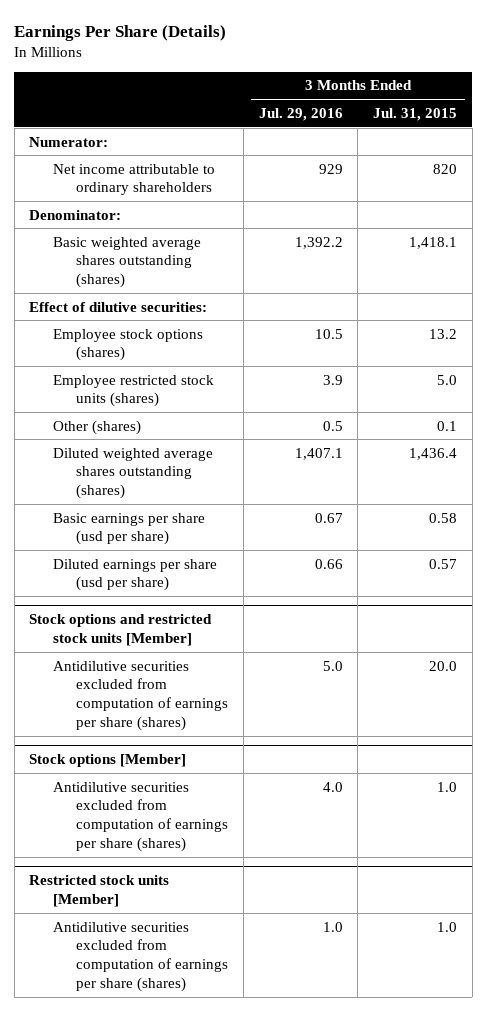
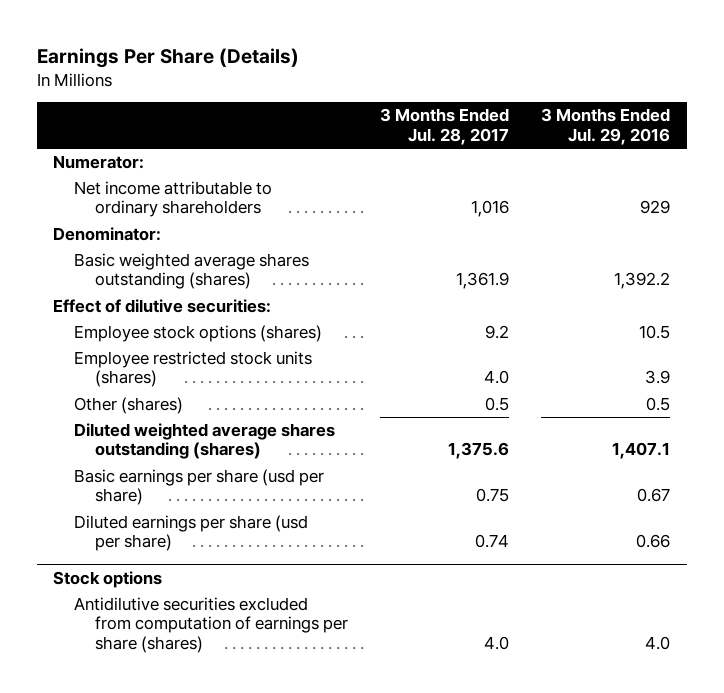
[373,107,458,121] Jul. 31, 2015 -> none
none -> [380,108,510,145] 3 Months Ended Jul. 28, 2017
[29,613,213,646] Stock options and restricted stock units [Member] -> none
[52,660,229,732] Antidilutive securities excluded from computation of earnings per share (shares) -> none
[29,753,187,767] Stock options [Member] -> [53,570,163,588] Stock options
[29,874,170,907] Restricted stock units [Member] -> none
[52,921,229,993] Antidilutive securities excluded from computation of earnings per share (shares) -> none

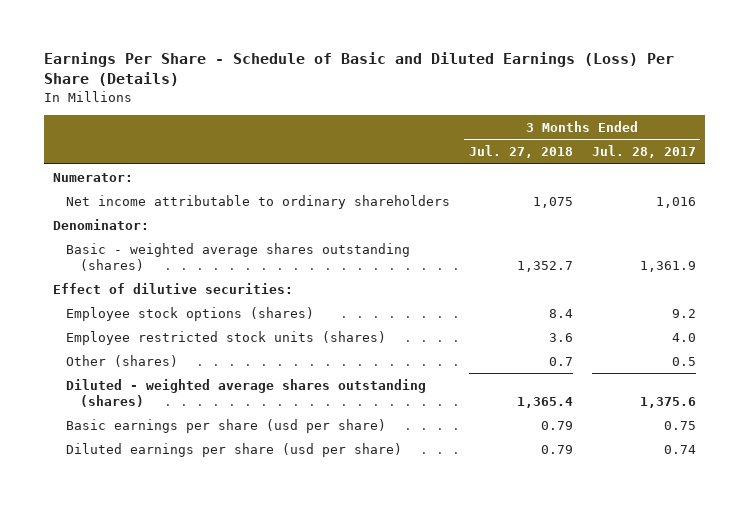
[37,48,300,69] Earnings Per Share (Details) -> [43,52,674,87] Earnings Per Share - Schedule of Basic and Diluted Earnings (Loss) Per Share (Details)
[541,108,671,145] 3 Months Ended Jul. 29, 2016 -> none
none -> [469,145,574,159] Jul. 27, 2018
[74,252,310,290] Basic weighted average shares outstanding (shares) -> [66,242,411,271] Basic - weighted average shares outstanding (shares)
[74,422,336,460] Diluted weighted average shares outstanding (shares) -> [66,378,427,407] Diluted - weighted average shares outstanding (shares)
[53,570,163,588] Stock options -> none
[74,596,348,653] Antidilutive securities excluded from computation of earnings per share (shares) -> none

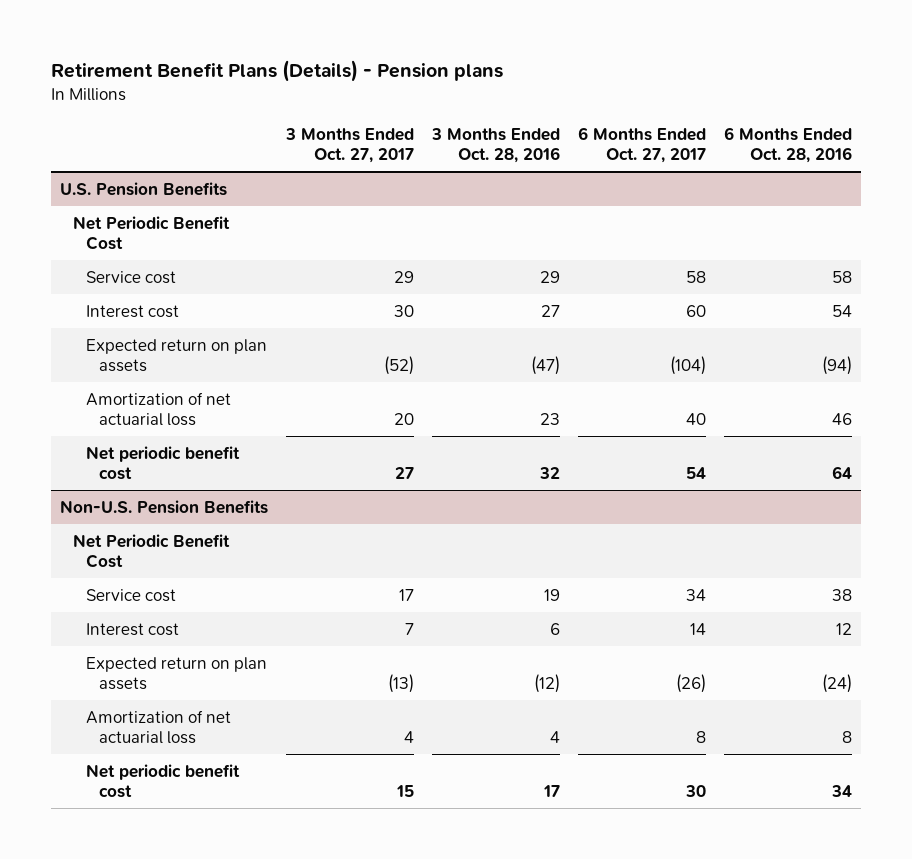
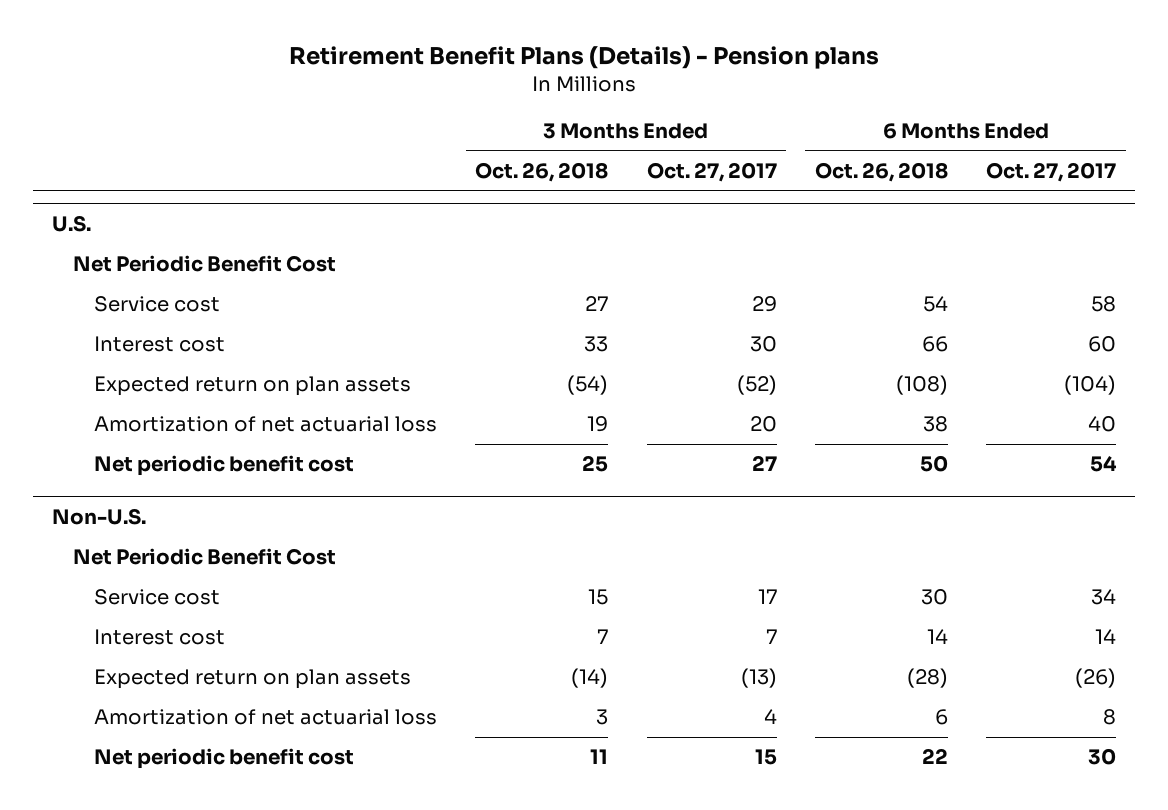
[430,128,560,164] 3 Months Ended Oct. 28, 2016 -> none
[723,127,852,164] 6 Months Ended Oct. 28, 2016 -> none
none -> [475,161,609,182] Oct. 26, 2018
none -> [815,161,949,182] Oct. 26, 2018
[59,181,227,196] U.S. Pension Benefits -> [51,215,91,233] U.S.
[59,499,268,514] Non-U.S. Pension Benefits -> [51,508,146,526] Non-U.S.

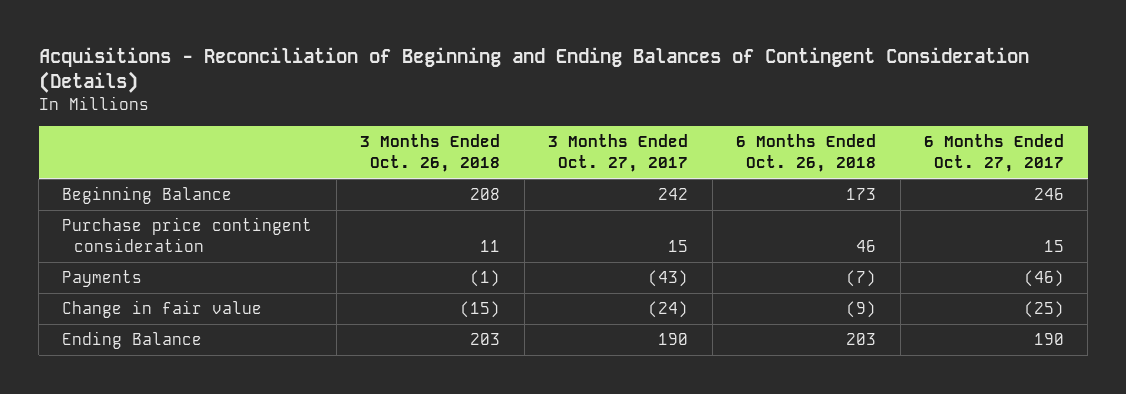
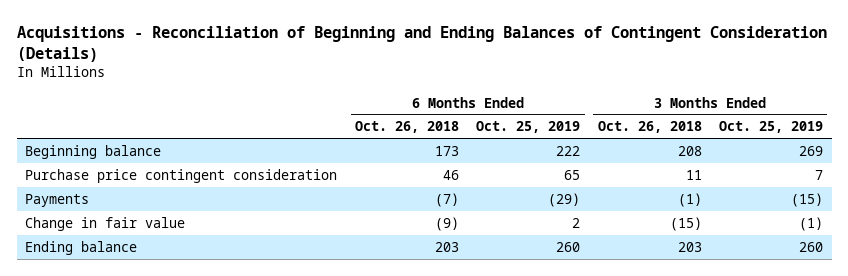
[548,134,689,173] 3 Months Ended Oct. 27, 2017 -> none
[924,134,1065,173] 6 Months Ended Oct. 27, 2017 -> none
none -> [476,121,581,134] Oct. 25, 2019
none -> [718,121,823,134] Oct. 25, 2019
[62,186,233,205] Beginning Balance -> [25,144,162,159] Beginning balance
[62,331,203,350] Ending Balance -> [25,240,138,255] Ending balance

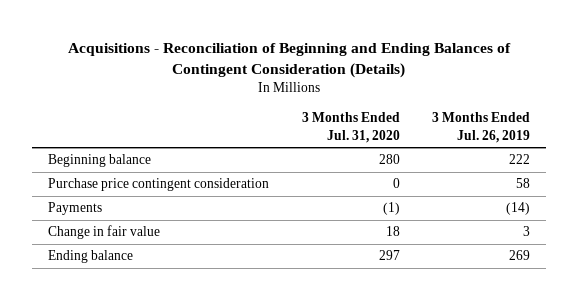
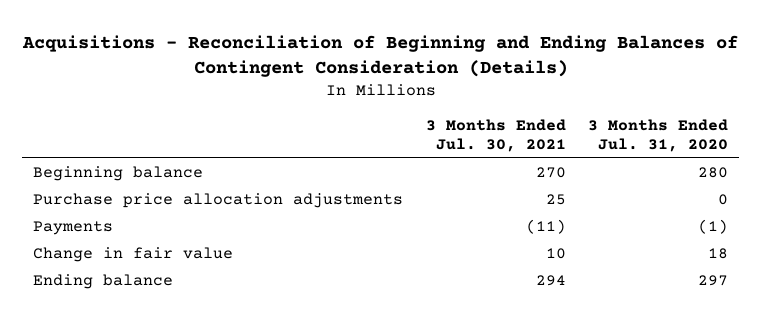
[432,112,531,143] 3 Months Ended Jul. 26, 2019 -> none
none -> [425,118,566,153] 3 Months Ended Jul. 30, 2021
[47,178,269,192] Purchase price contingent consideration -> [33,193,404,209] Purchase price allocation adjustments

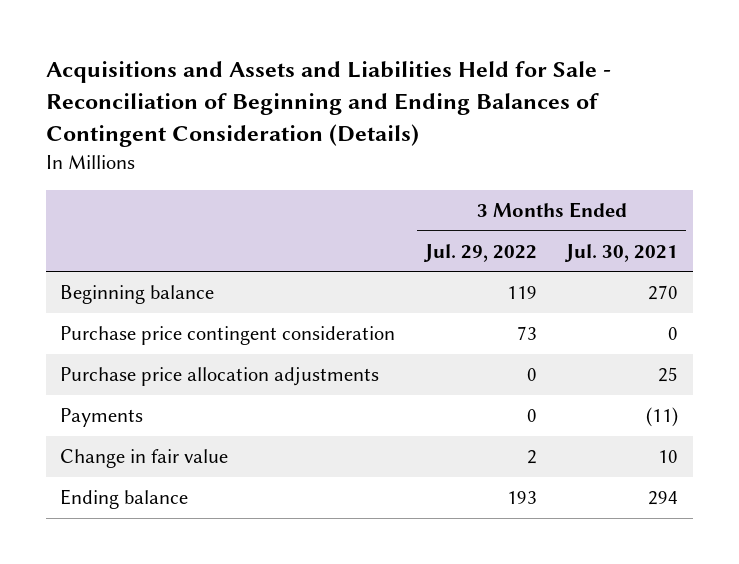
[21,34,738,78] Acquisitions - Reconciliation of Beginning and Ending Balances of Contingent Consideration (Details) -> [45,61,611,148] Acquisitions and Assets and Liabilities Held for Sale - Reconciliation of Beginning and Ending Balances of Contingent Consideration (Details)
[588,118,729,153] 3 Months Ended Jul. 31, 2020 -> none
none -> [422,243,537,262] Jul. 29, 2022
none -> [60,326,396,346] Purchase price contingent consideration

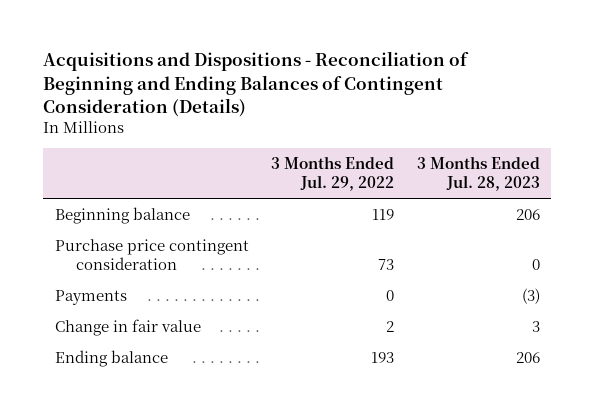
[45,61,611,148] Acquisitions and Assets and Liabilities Held for Sale - Reconciliation of Beginning and Ending Balances of Contingent Consideration (Details) -> [43,51,470,117] Acquisitions and Dispositions - Reconciliation of Beginning and Ending Balances of Contingent Consideration (Details)
[564,243,679,262] Jul. 30, 2021 -> none
none -> [416,155,540,192] 3 Months Ended Jul. 28, 2023
[60,367,380,387] Purchase price allocation adjustments -> none

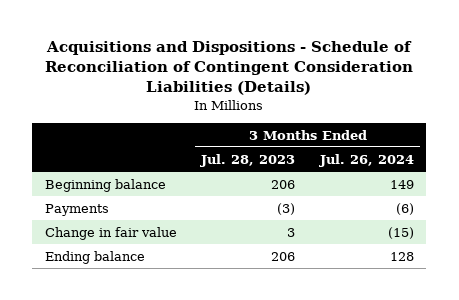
[43,51,470,117] Acquisitions and Dispositions - Reconciliation of Beginning and Ending Balances of Contingent Consideration (Details) -> [45,41,414,96] Acquisitions and Dispositions - Schedule of Reconciliation of Contingent Consideration Liabilities (Details)
[271,155,395,192] 3 Months Ended Jul. 29, 2022 -> none
none -> [319,153,415,167] Jul. 26, 2024
[54,238,249,271] Purchase price contingent consideration -> none

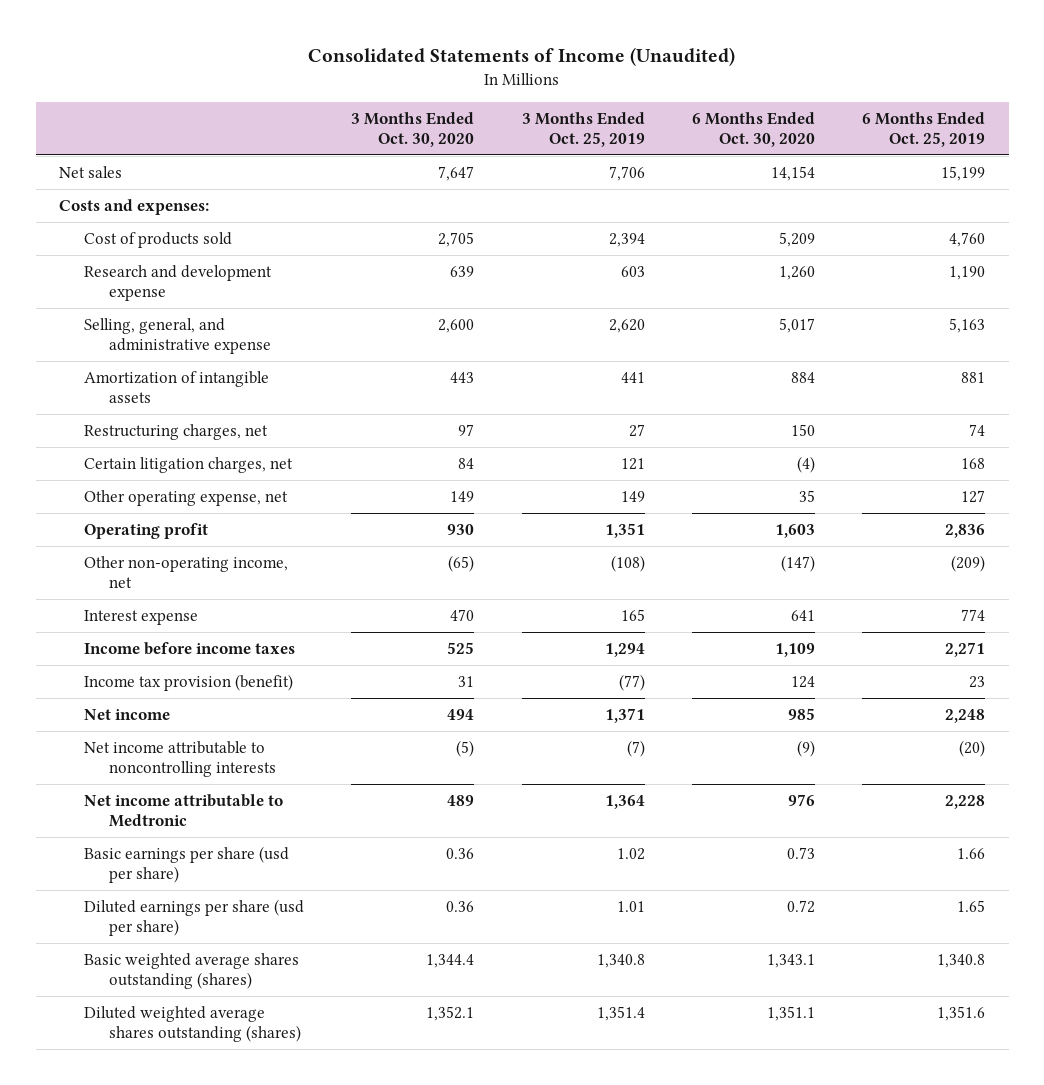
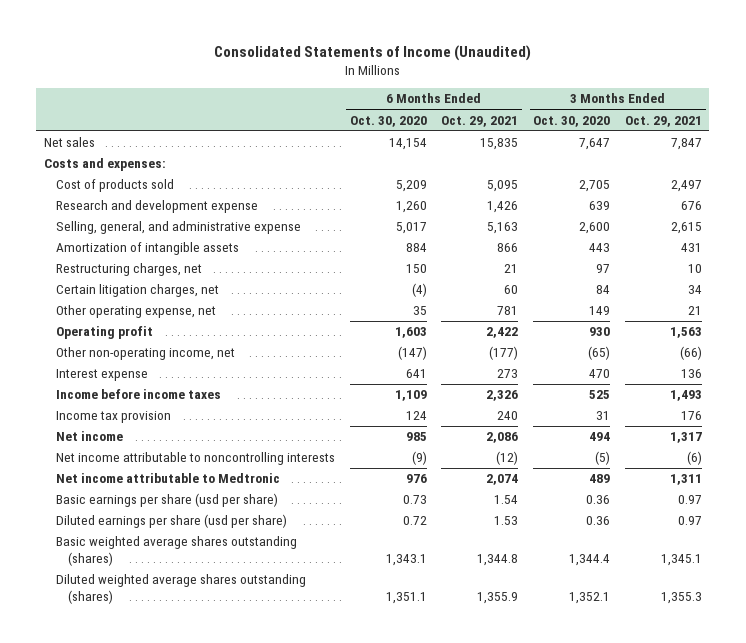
[521,111,645,147] 3 Months Ended Oct. 25, 2019 -> none
[862,111,986,147] 6 Months Ended Oct. 25, 2019 -> none
none -> [441,115,519,127] Oct. 29, 2021
none -> [625,115,703,127] Oct. 29, 2021
[84,673,294,691] Income tax provision (benefit) -> [55,411,171,424] Income tax provision

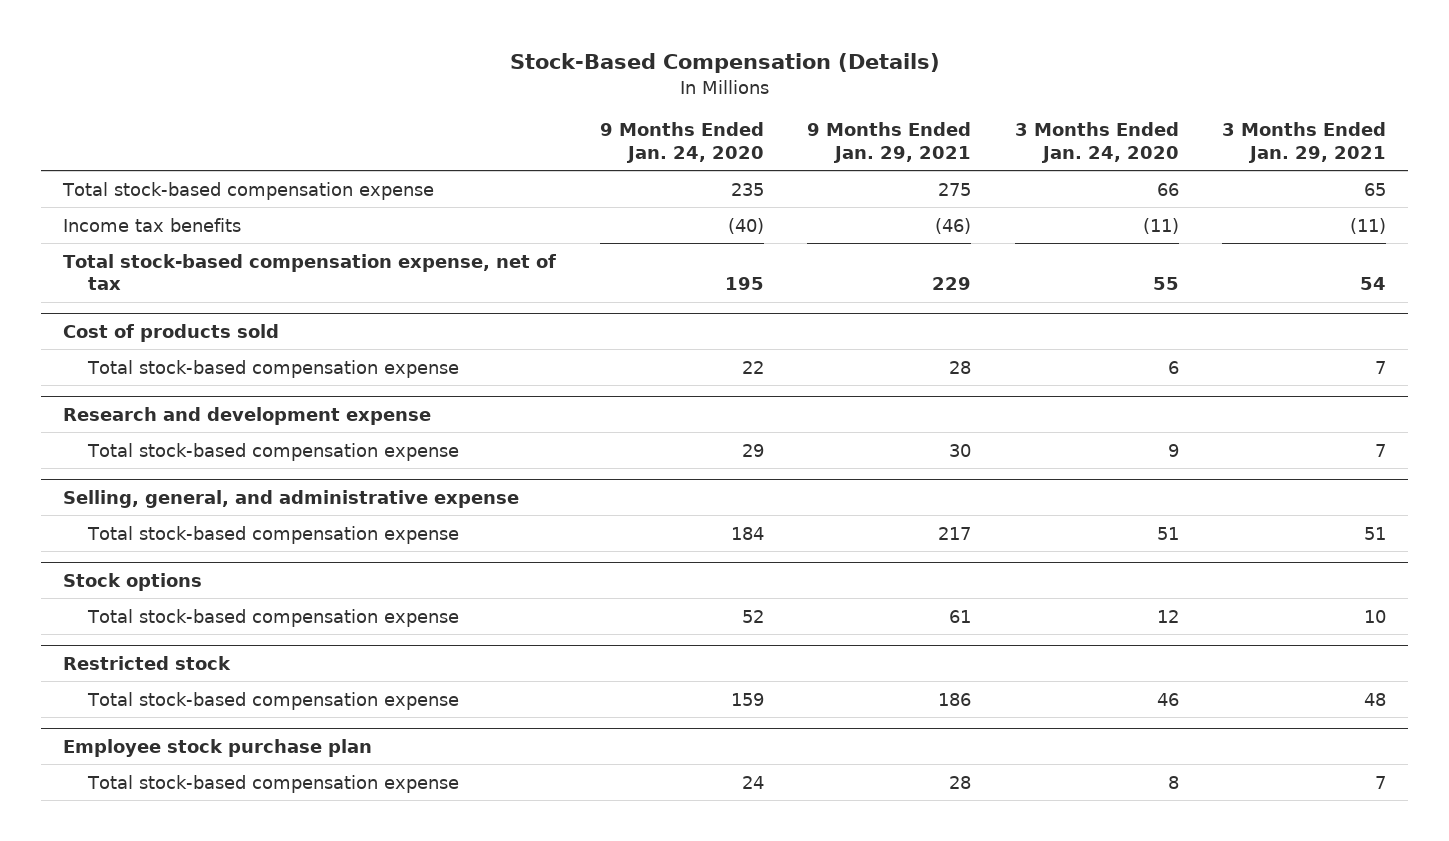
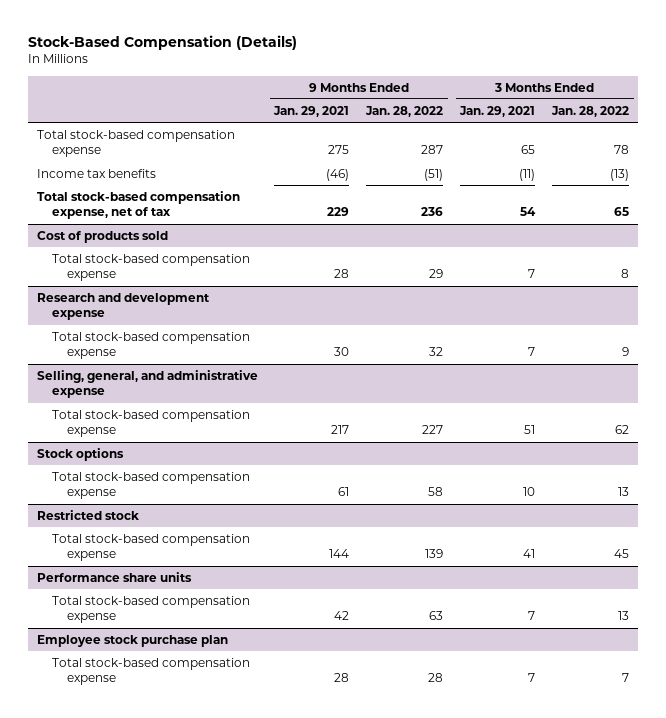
[599,122,764,163] 9 Months Ended Jan. 24, 2020 -> none
[1014,122,1179,163] 3 Months Ended Jan. 24, 2020 -> none
none -> [365,105,444,117] Jan. 28, 2022
none -> [551,105,630,117] Jan. 28, 2022
[938,692,972,706] 186 -> [329,549,350,559] 144
[1363,692,1386,706] 48 -> [523,549,536,559] 41
none -> [36,571,192,582] Performance share units
none -> [51,595,250,624] Total stock-based compensation expense

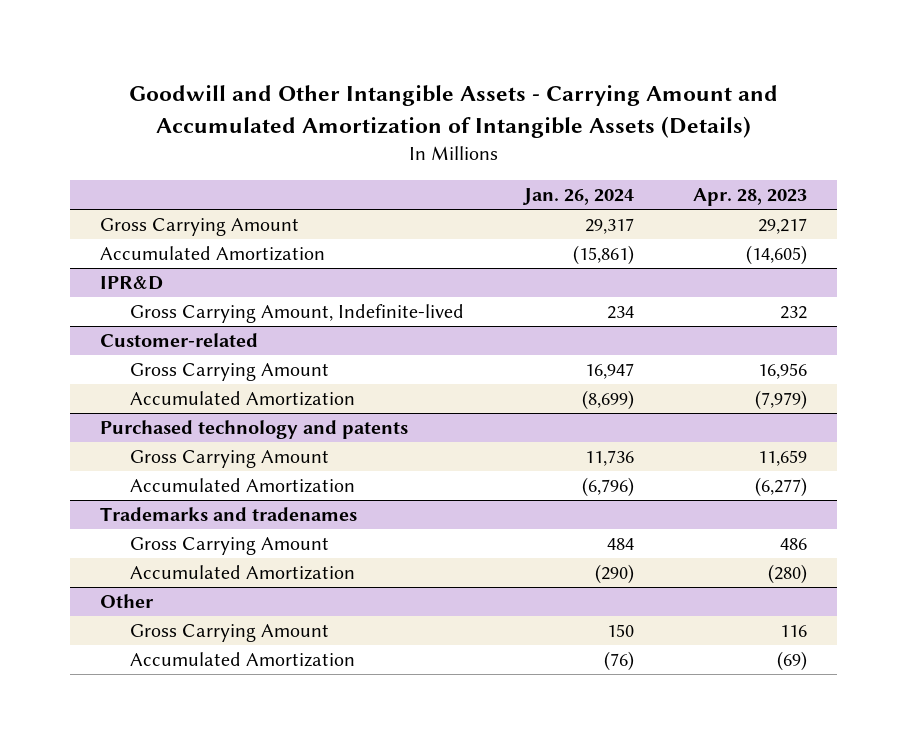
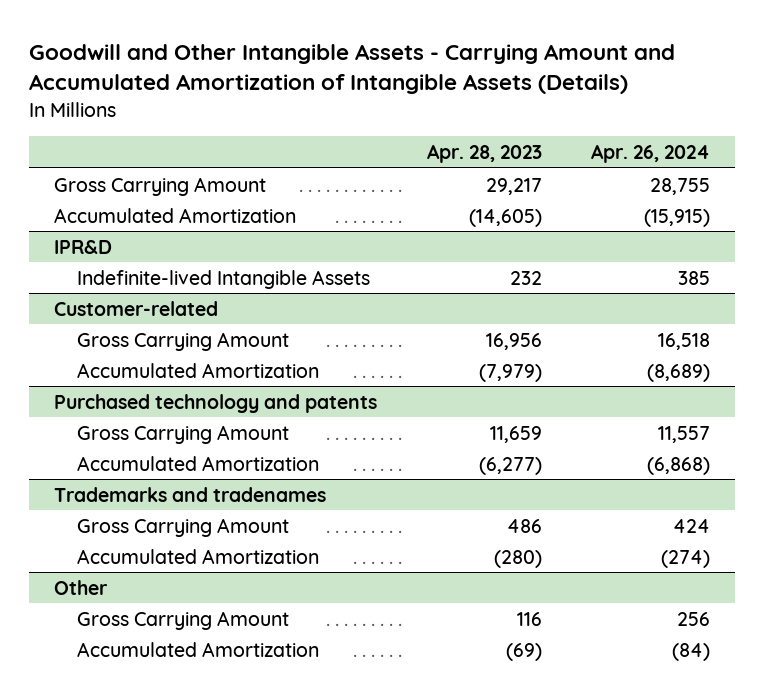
[521,188,634,206] Jan. 26, 2024 -> none
none -> [591,143,711,163] Apr. 26, 2024
[130,304,465,324] Gross Carrying Amount, Indefinite-lived -> [76,269,370,289] Indefinite-lived Intangible Assets

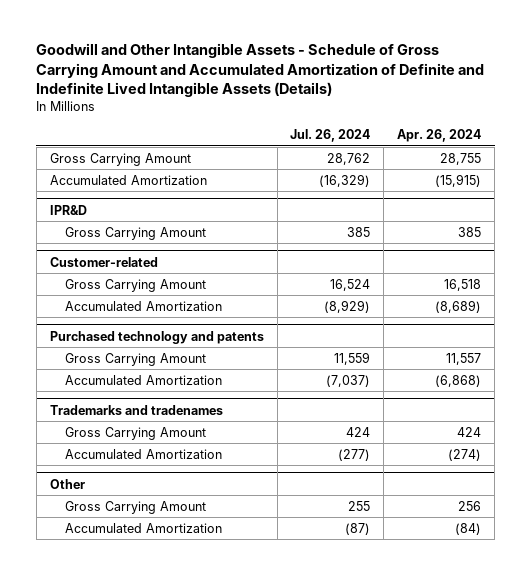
[29,43,676,95] Goodwill and Other Intangible Assets - Carrying Amount and Accumulated Amortization of Intangible Assets (Details) -> [36,43,485,98] Goodwill and Other Intangible Assets - Schedule of Gross Carrying Amount and Accumulated Amortization of Definite and Indefinite Lived Intangible Assets (Details)
[426,143,542,163] Apr. 28, 2023 -> none
none -> [290,129,371,143] Jul. 26, 2024
[76,269,370,289] Indefinite-lived Intangible Assets -> [65,226,207,240] Gross Carrying Amount

